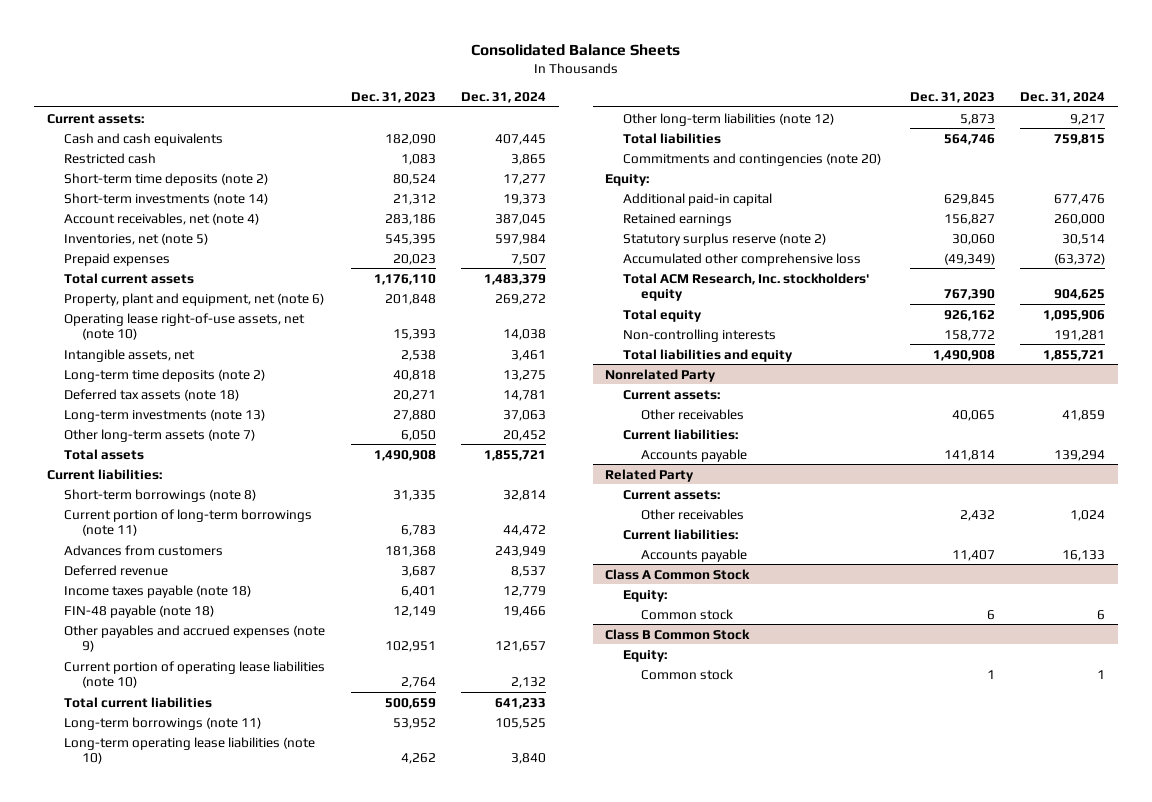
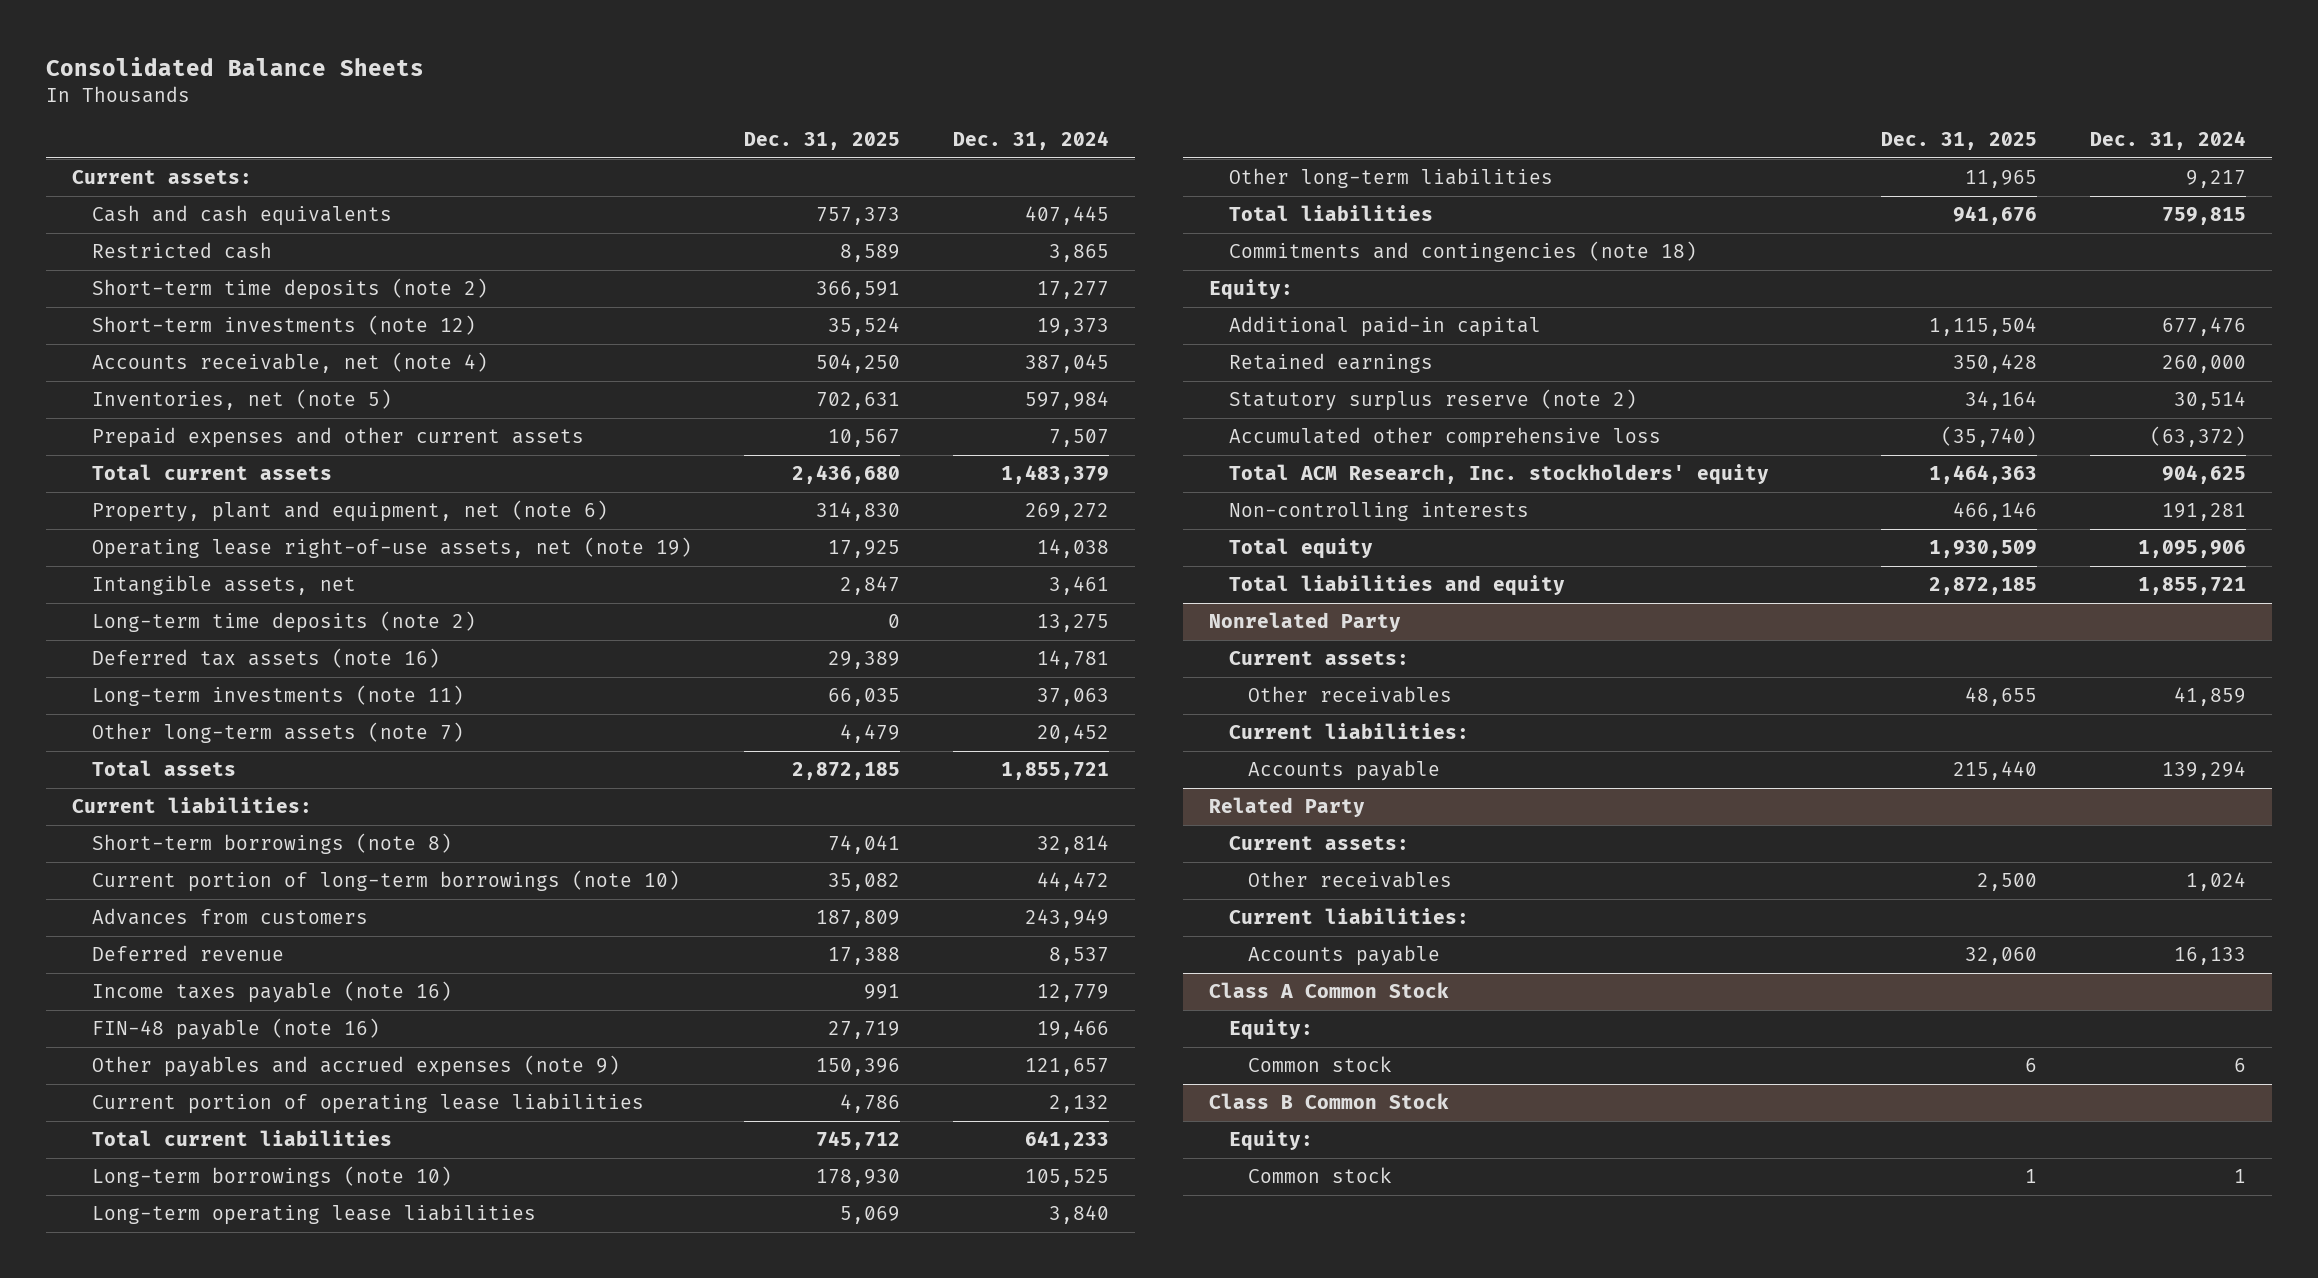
[350,91,436,103] Dec. 31, 2023 -> none
none -> [744,131,901,150] Dec. 31, 2025
[64,192,269,205] Short-term investments (note 14) -> [91,315,476,336] Short-term investments (note 12)
[64,212,260,225] Account receivables, net (note 4) -> [91,352,488,374] Accounts receivable, net (note 4)
[64,252,171,266] Prepaid expenses -> [91,427,584,449] Prepaid expenses and other current assets
[64,312,306,341] Operating lease right-of-use assets, net (note 10) -> [91,537,692,560] Operating lease right-of-use assets, net (note 19)
[64,388,240,401] Deferred tax assets (note 18) -> [91,648,440,669] Deferred tax assets (note 16)
[64,408,266,422] Long-term investments (note 13) -> [91,685,464,707] Long-term investments (note 11)
[64,508,313,537] Current portion of long-term borrowings (note 11) -> [91,870,680,893] Current portion of long-term borrowings (note 10)
[64,584,252,598] Income taxes payable (note 18) -> [91,981,452,1004] Income taxes payable (note 16)
[64,604,215,618] FIN-48 payable (note 18) -> [91,1018,380,1041] FIN-48 payable (note 16)
[64,660,326,689] Current portion of operating lease liabilities (note 10) -> [91,1093,644,1115] Current portion of operating lease liabilities
[64,716,262,730] Long-term borrowings (note 11) -> [91,1166,452,1188] Long-term borrowings (note 10)
[64,736,316,765] Long-term operating lease liabilities (note 10) -> [91,1204,536,1226] Long-term operating lease liabilities
[623,112,835,126] Other long-term liabilities (note 12) -> [1228,168,1553,189] Other long-term liabilities
[623,152,882,166] Commitments and contingencies (note 20) -> [1228,241,1697,263] Commitments and contingencies (note 18)
[623,308,703,322] Total equity -> [1228,538,1373,560] Total equity

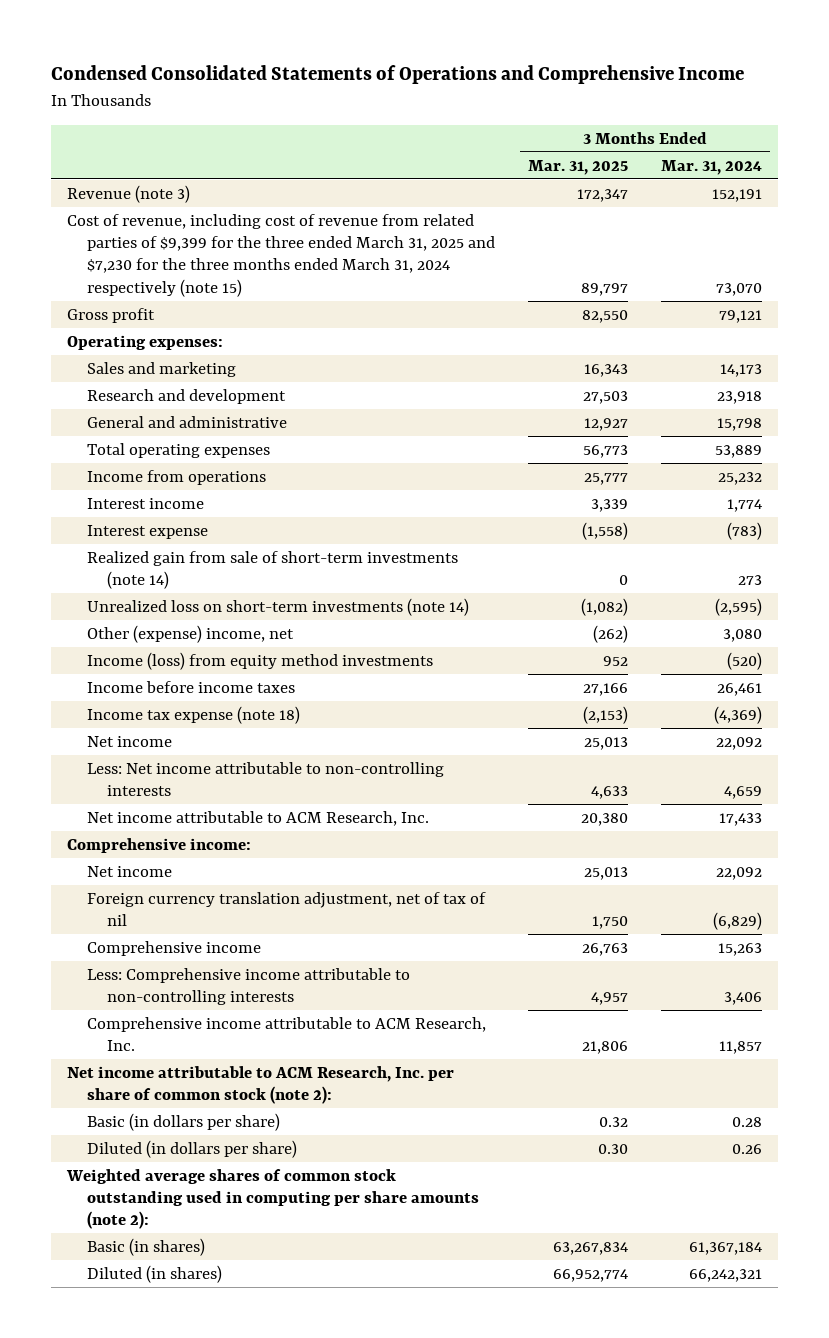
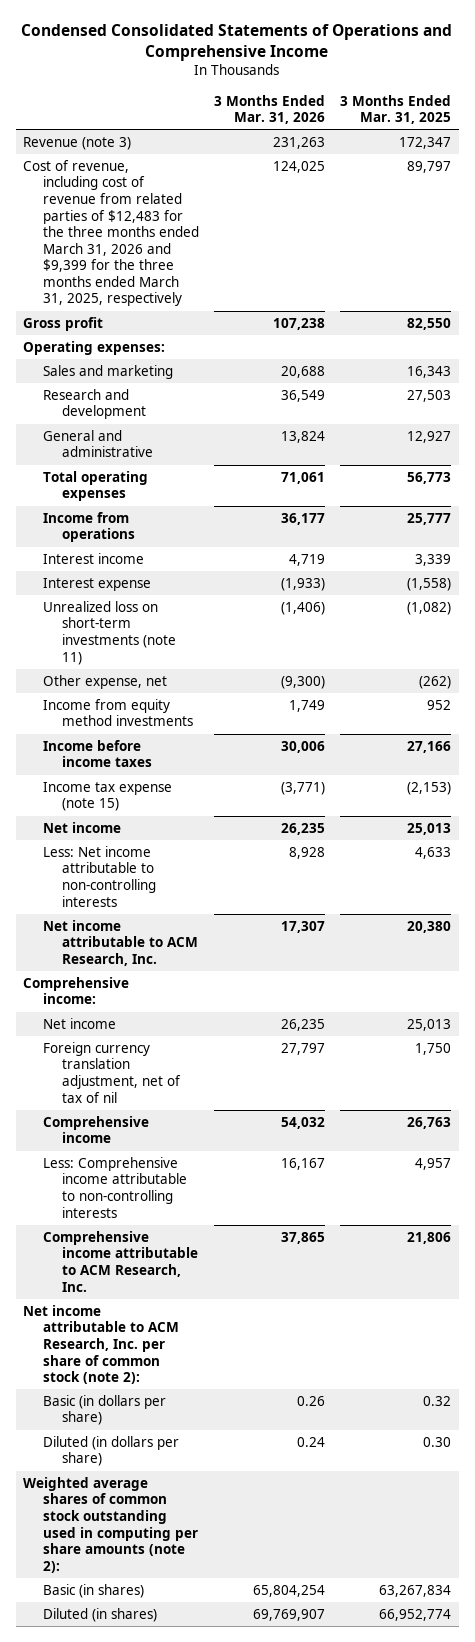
[660,159,762,175] Mar. 31, 2024 -> none
none -> [214,94,326,125] 3 Months Ended Mar. 31, 2026
[67,213,495,297] Cost of revenue, including cost of revenue from related parties of $9,399 for the three ended March 31, 2025 and $7,230 for the three months ended March 31, 2024 respectively (note 15) -> [23,159,199,307] Cost of revenue, including cost of revenue from related parties of $12,483 for the three months ended March 31, 2026 and $9,399 for the three months ended March 31, 2025, respectively
[86,550,458,590] Realized gain from sale of short-term investments (note 14) -> none
[86,597,469,616] Unrealized loss on short-term investments (note 14) -> [42,600,177,665] Unrealized loss on short-term investments (note 11)
[86,624,294,643] Other (expense) income, net -> [42,674,167,689] Other expense, net
[86,651,433,670] Income (loss) from equity method investments -> [42,698,194,727] Income from equity method investments
[86,705,300,724] Income tax expense (note 18) -> [42,781,172,812] Income tax expense (note 15)

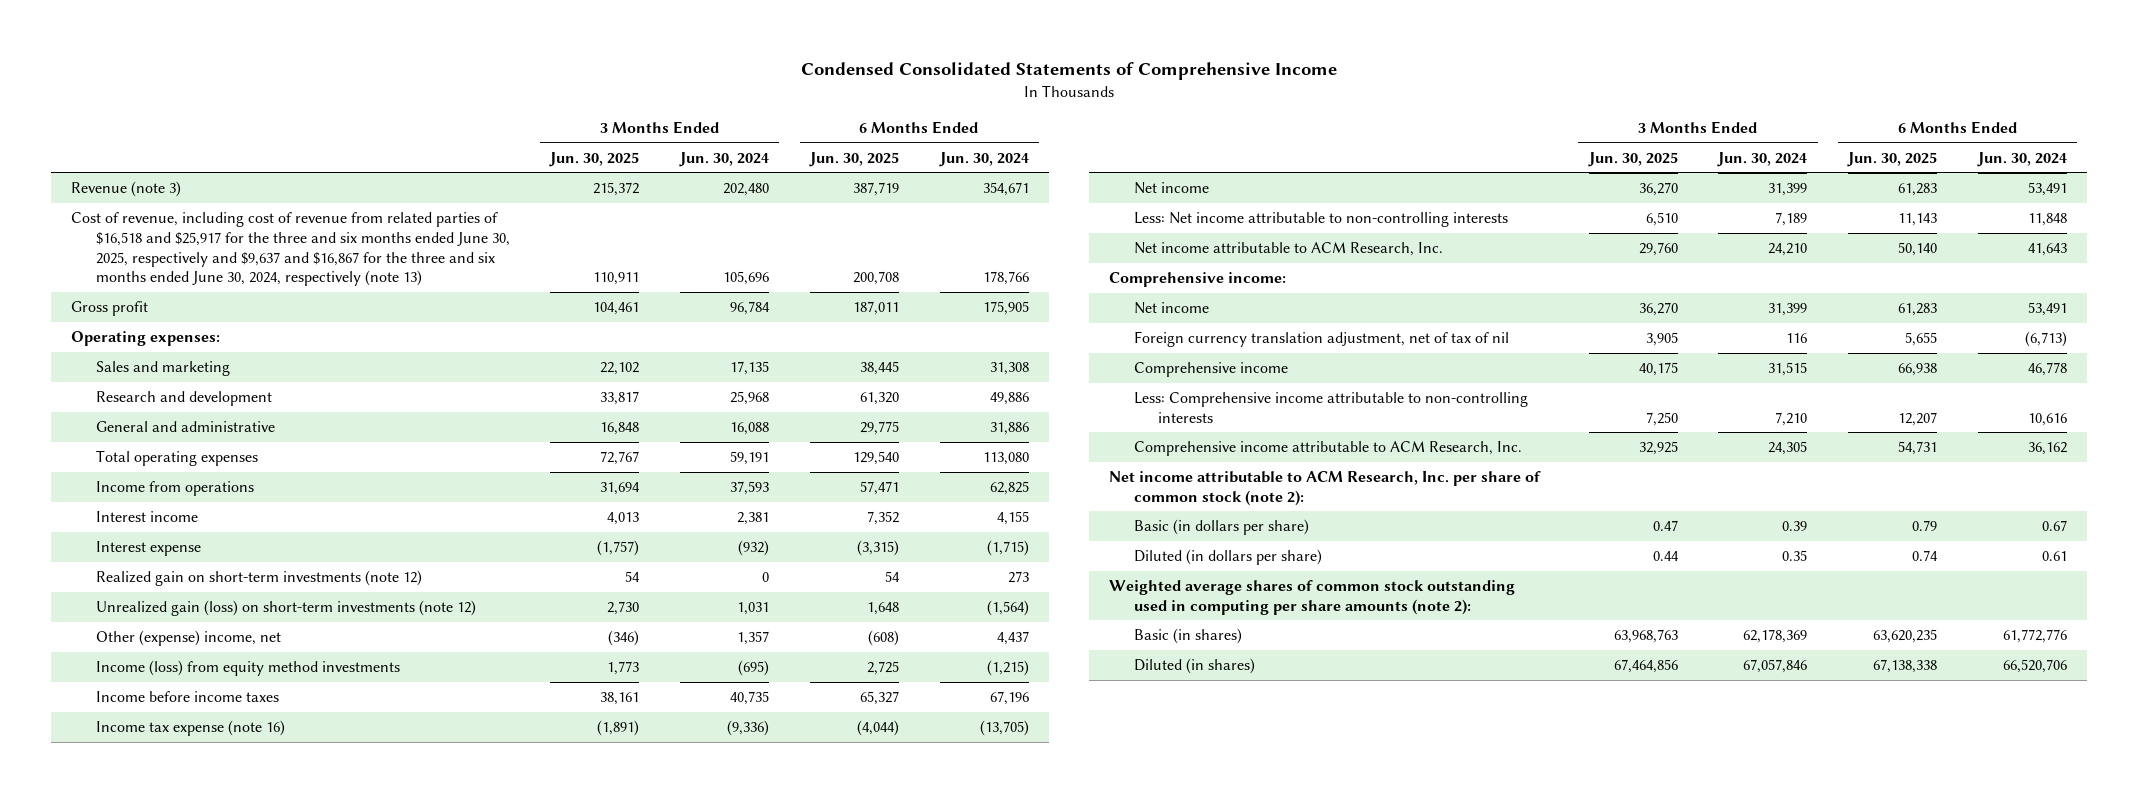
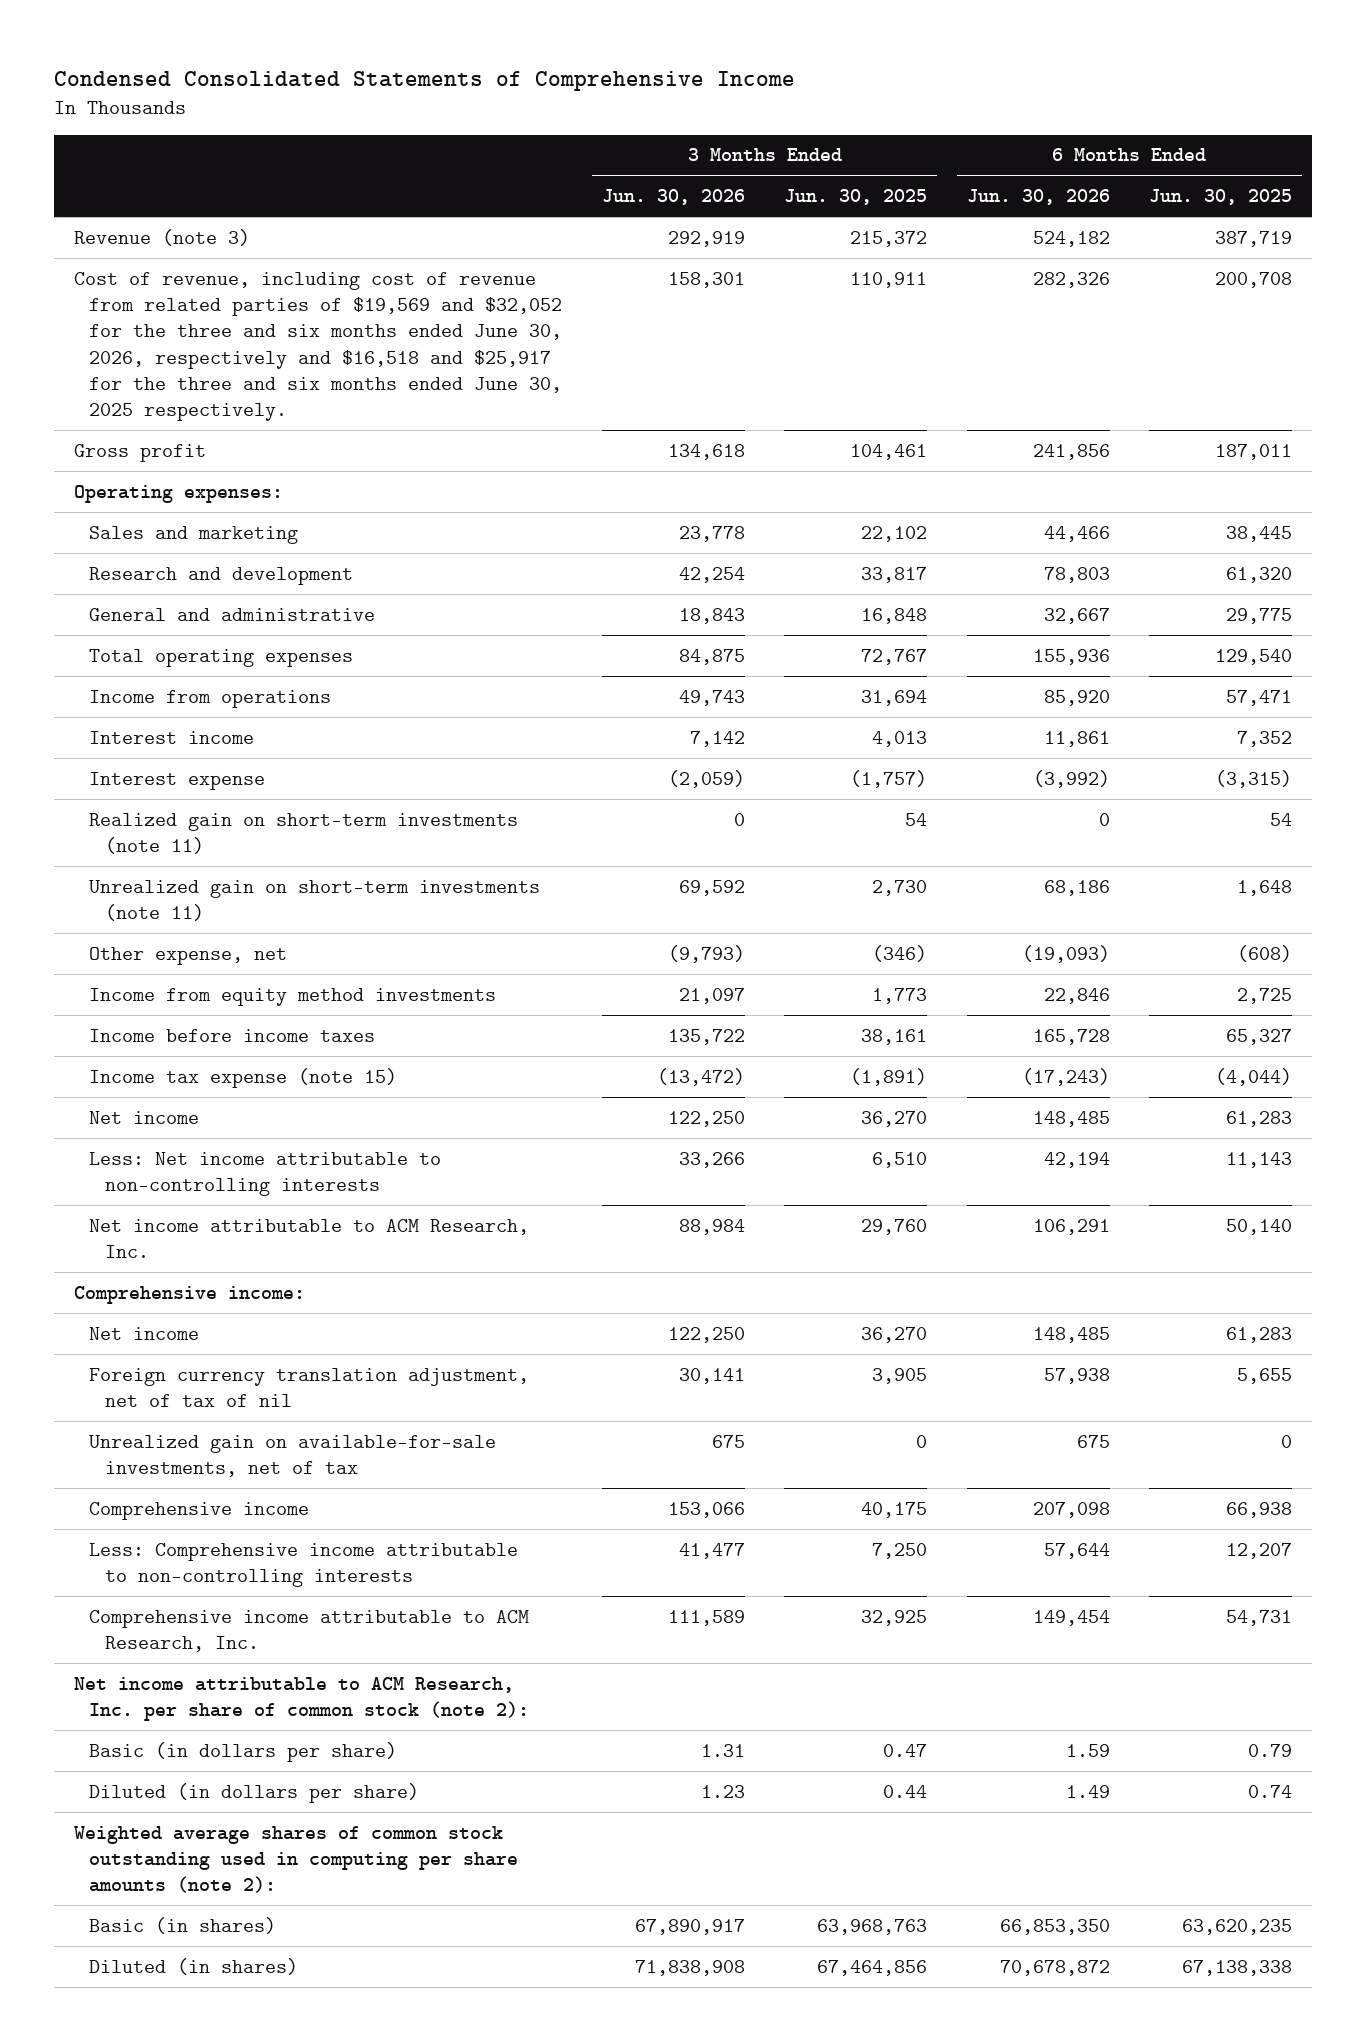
[679,151,770,167] Jun. 30, 2024 -> none
[938,151,1029,167] Jun. 30, 2024 -> none
none -> [601,189,745,206] Jun. 30, 2026
none -> [966,189,1110,206] Jun. 30, 2026
[71,211,510,287] Cost of revenue, including cost of revenue from related parties of $16,518 and $25,917 for the three and six months ended June 30, 2025, respectively and $9,637 and $16,867 for the three and six months ended June 30, 2024, respectively (note 13) -> [73,271,563,422] Cost of revenue, including cost of revenue from related parties of $19,569 and $32,052 for the three and six months ended June 30, 2026, respectively and $16,518 and $25,917 for the three and six months ended June 30, 2025 respectively.
[95,569,422,586] Realized gain on short-term investments (note 12) -> [89,812,519,855] Realized gain on short-term investments (note 11)
[95,599,476,616] Unrealized gain (loss) on short-term investments (note 12) -> [89,879,541,922] Unrealized gain on short-term investments (note 11)
[95,629,281,646] Other (expense) income, net -> [89,946,288,965] Other expense, net
[95,659,400,676] Income (loss) from equity method investments -> [89,987,497,1006] Income from equity method investments
[95,719,285,736] Income tax expense (note 16) -> [89,1067,398,1088] Income tax expense (note 15)
none -> [89,1434,497,1478] Unrealized gain on available-for-sale investments, net of tax

